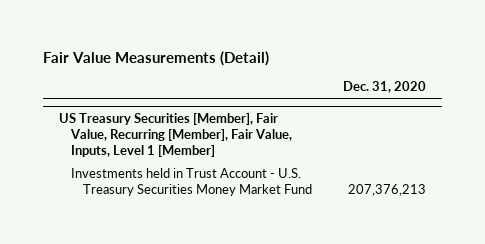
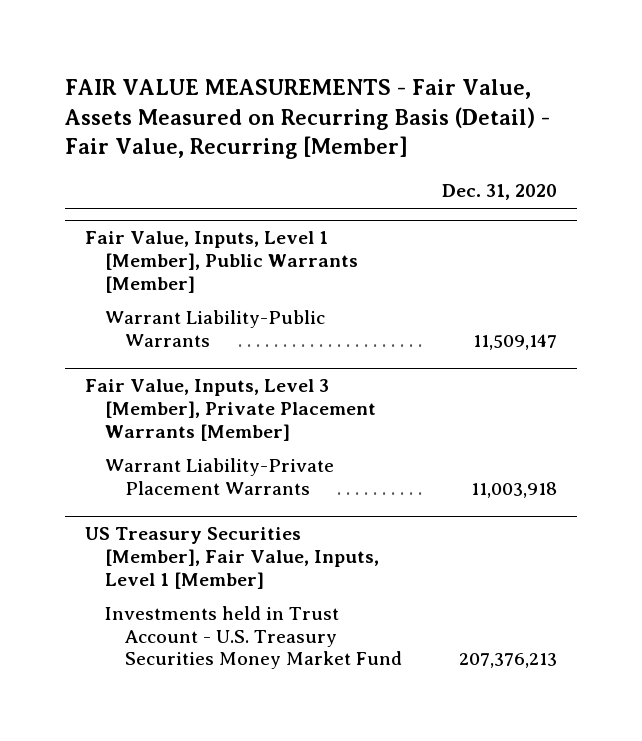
[43,50,270,66] Fair Value Measurements (Detail) -> [65,78,551,160] FAIR VALUE MEASUREMENTS - Fair Value, Assets Measured on Recurring Basis (Detail) - Fair Value, Recurring [Member]
none -> [85,231,359,293] Fair Value, Inputs, Level 1 [Member], Public Warrants [Member]
none -> [105,309,326,347] Warrant Liability-Public Warrants
none -> [85,379,377,441] Fair Value, Inputs, Level 3 [Member], Private Placement Warrants [Member]
none -> [105,457,335,495] Warrant Liability-Private Placement Warrants
[58,113,293,157] US Treasury Securities [Member], Fair Value, Recurring [Member], Fair Value, Inputs, Level 1 [Member] -> [85,527,380,589] US Treasury Securities [Member], Fair Value, Inputs, Level 1 [Member]

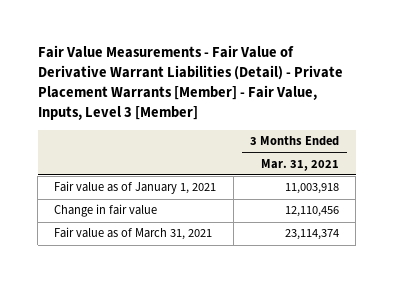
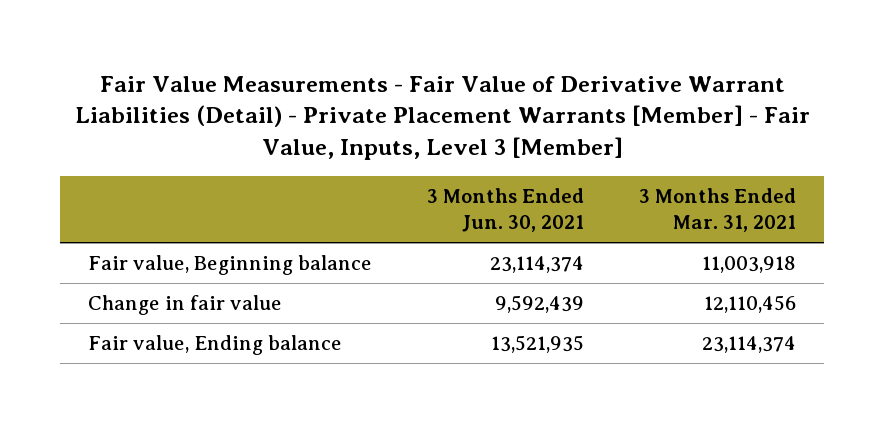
none -> [427,187,585,233] 3 Months Ended Jun. 30, 2021
[54,181,217,195] Fair value as of January 1, 2021 -> [87,255,372,276] Fair value, Beginning balance
[54,227,213,241] Fair value as of March 31, 2021 -> [87,335,342,356] Fair value, Ending balance

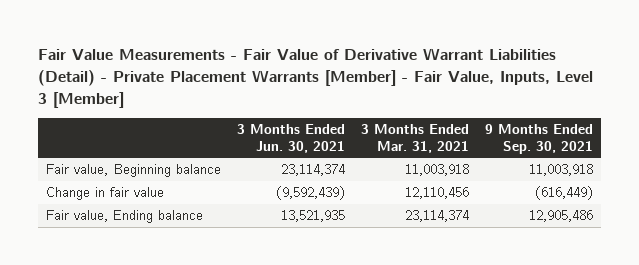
none -> [484,124,593,154] 9 Months Ended Sep. 30, 2021
[495,295,585,314] 9,592,439 -> [275,186,345,201] (9,592,439)

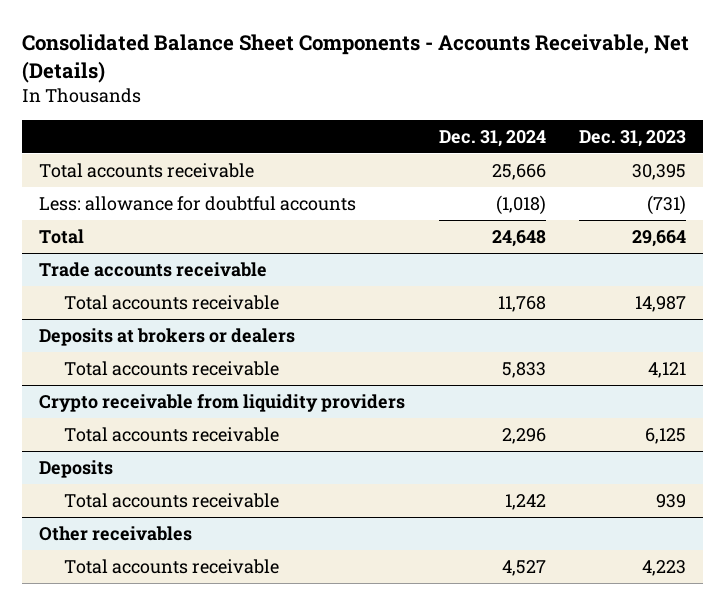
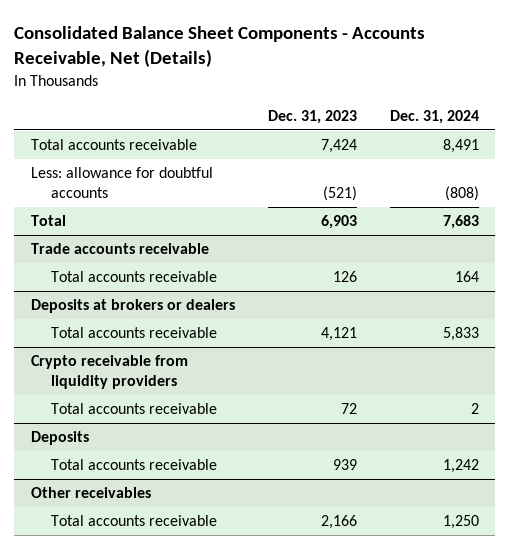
[491,163,546,180] 25,666 -> [442,139,479,154] 8,491
[632,163,687,180] 30,395 -> [320,139,357,154] 7,424
[495,194,546,215] (1,018) -> [444,186,479,202] (808)
[647,194,687,215] (731) -> [322,186,357,202] (521)
[491,229,546,247] 24,648 -> [442,215,479,230] 7,683
[632,229,687,247] 29,664 -> [320,215,357,230] 6,903
[497,295,546,312] 11,768 -> [454,271,479,283] 164
[635,295,687,312] 14,987 -> [332,271,357,283] 126
[501,427,546,444] 2,296 -> [470,403,479,415] 2
[645,427,687,444] 6,125 -> [340,403,357,415] 72
[501,559,546,576] 4,527 -> [442,515,479,530] 1,250
[642,559,687,576] 4,223 -> [320,515,357,530] 2,166

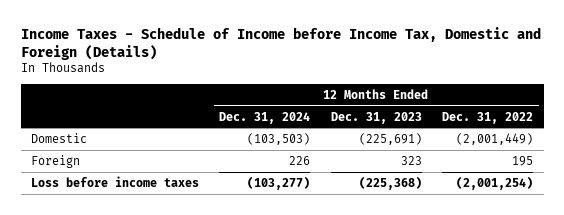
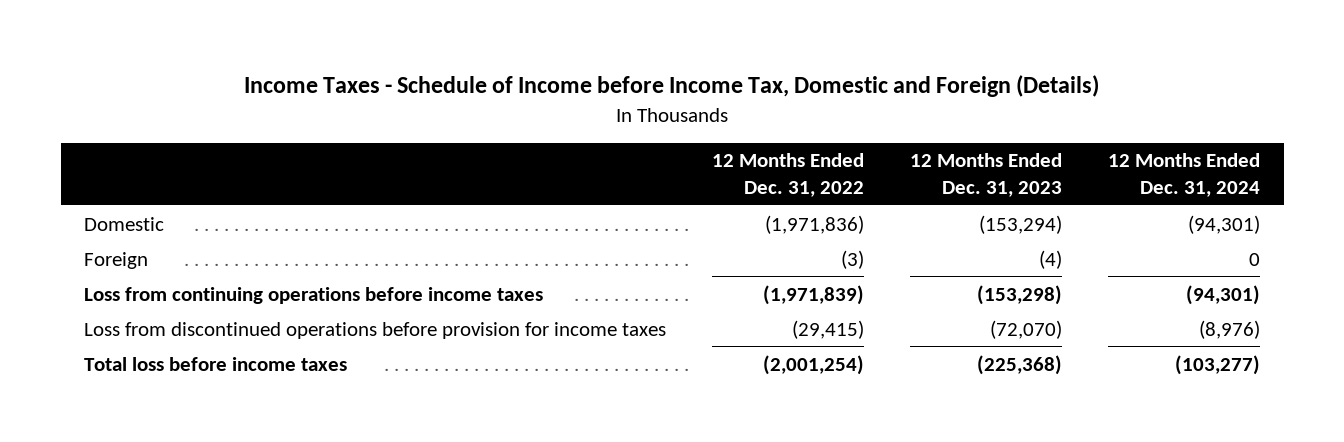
[247,132,311,145] (103,503) -> [1188,214,1261,234] (94,301)
[358,132,422,145] (225,691) -> [979,214,1063,234] (153,294)
[456,132,534,145] (2,001,449) -> [764,214,864,234] (1,971,836)
[289,155,311,165] 226 -> [1249,252,1261,266] 0
[400,155,422,165] 323 -> [1039,249,1063,269] (4)
[512,155,534,166] 195 -> [840,249,864,269] (3)
[30,175,199,187] Loss before income taxes -> [83,286,543,304] Loss from continuing operations before income taxes
[247,175,311,190] (103,277) -> [1186,284,1261,305] (94,301)
[358,175,422,190] (225,368) -> [977,284,1063,305] (153,298)
[456,175,534,190] (2,001,254) -> [762,284,864,305] (1,971,839)
none -> [83,321,666,339] Loss from discontinued operations before provision for income taxes
none -> [83,356,347,371] Total loss before income taxes

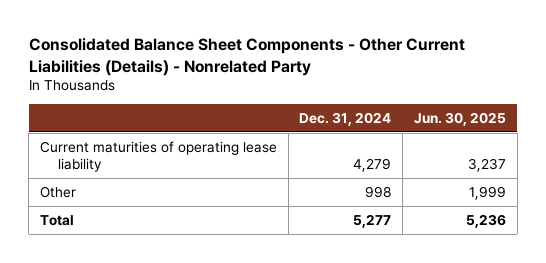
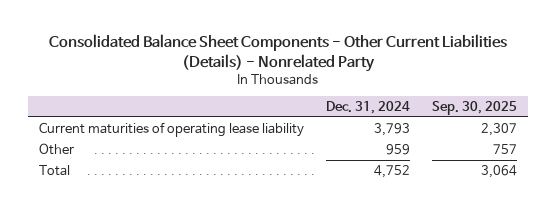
[413,111,506,126] Jun. 30, 2025 -> none
none -> [431,100,517,115] Sep. 30, 2025
[353,158,392,173] 4,279 -> [373,122,410,136] 3,793
[365,185,392,198] 998 -> [385,143,410,155] 959
[353,213,392,228] 5,277 -> [373,164,410,178] 4,752

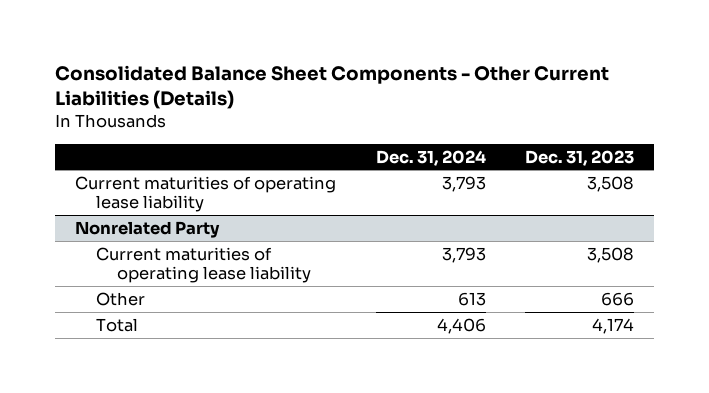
[48,34,507,72] Consolidated Balance Sheet Components - Other Current Liabilities (Details) - Nonrelated Party -> [54,65,609,110] Consolidated Balance Sheet Components - Other Current Liabilities (Details)
[431,100,517,115] Sep. 30, 2025 -> none
none -> [525,149,635,166] Dec. 31, 2023
none -> [74,220,220,238] Nonrelated Party
none -> [96,246,312,284] Current maturities of operating lease liability
[385,143,410,155] 959 -> [457,291,486,306] 613
[373,164,410,178] 4,752 -> [436,317,486,334] 4,406

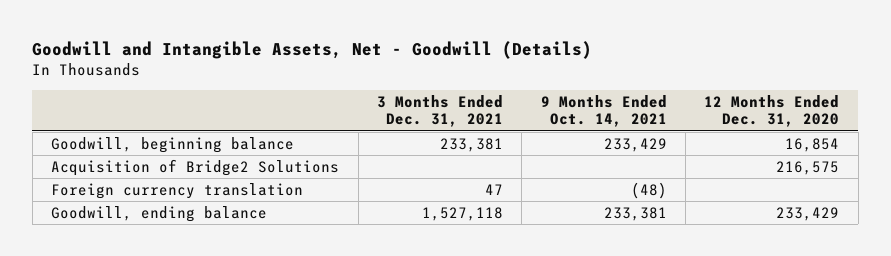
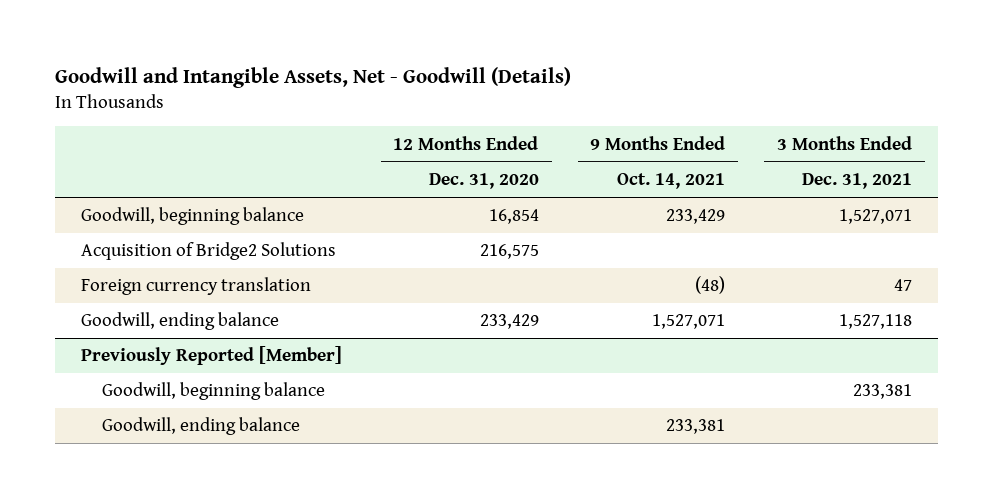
[439,137,503,152] 233,381 -> [839,209,913,225] 1,527,071
[603,206,667,221] 233,381 -> [652,314,726,330] 1,527,071
none -> [80,346,342,366] Previously Reported [Member]
none -> [101,382,325,401] Goodwill, beginning balance
none -> [101,417,300,436] Goodwill, ending balance

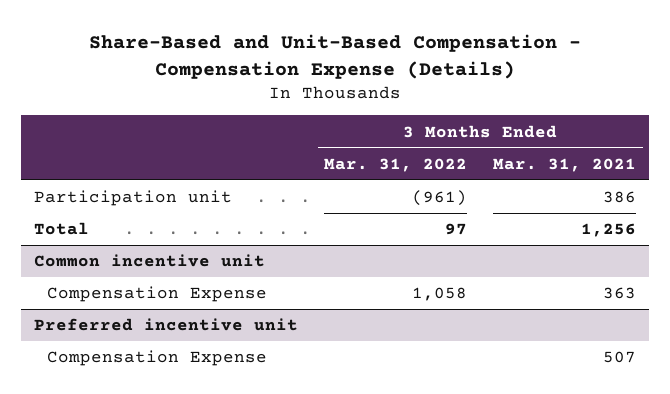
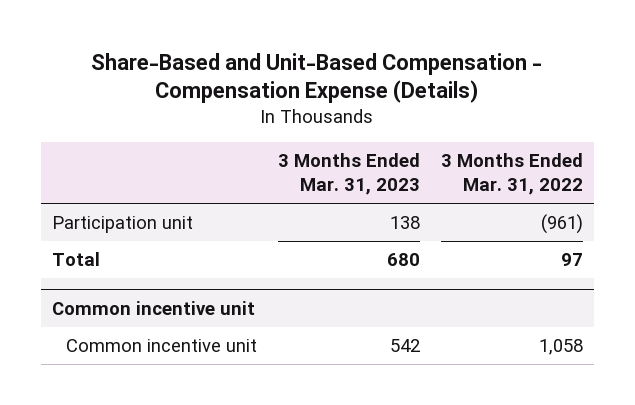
[493,157,637,172] Mar. 31, 2021 -> none
none -> [277,153,420,195] 3 Months Ended Mar. 31, 2023
[34,318,299,332] Preferred incentive unit -> none
[47,350,268,367] Compensation Expense -> none
[47,286,268,303] Compensation Expense -> [65,339,257,353] Common incentive unit

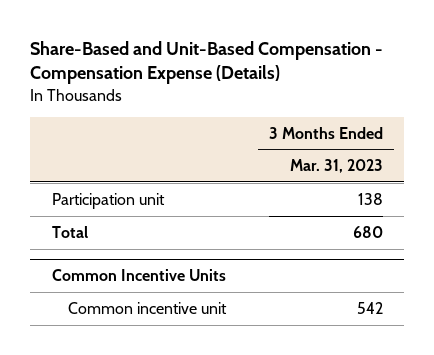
[441,153,584,195] 3 Months Ended Mar. 31, 2022 -> none
[51,301,255,316] Common incentive unit -> [51,269,226,282] Common Incentive Units

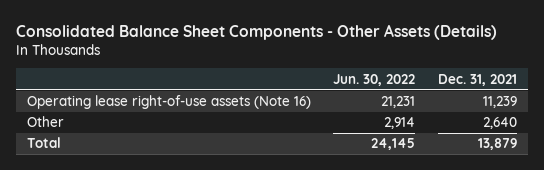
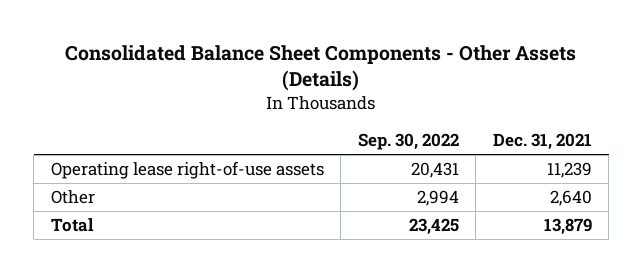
[333,73,416,86] Jun. 30, 2022 -> none
none -> [357,133,459,151] Sep. 30, 2022
[26,95,311,110] Operating lease right-of-use assets (Note 16) -> [50,161,324,180] Operating lease right-of-use assets

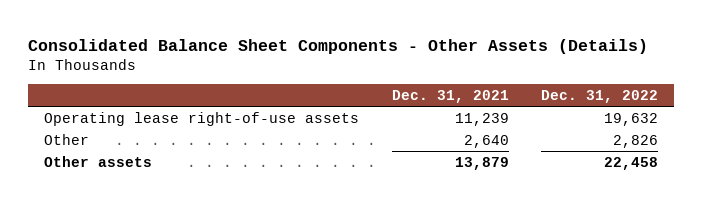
[357,133,459,151] Sep. 30, 2022 -> none
none -> [540,89,658,103] Dec. 31, 2022
[50,218,94,233] Total -> [44,155,153,167] Other assets

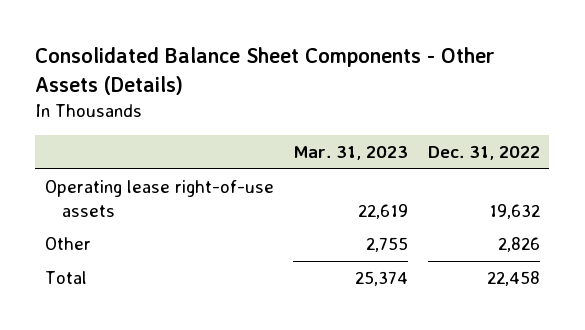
[391,89,509,103] Dec. 31, 2021 -> none
none -> [293,146,409,161] Mar. 31, 2023
[44,155,153,167] Other assets -> [44,271,87,285] Total

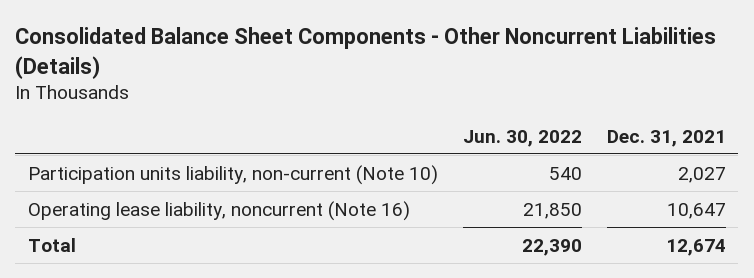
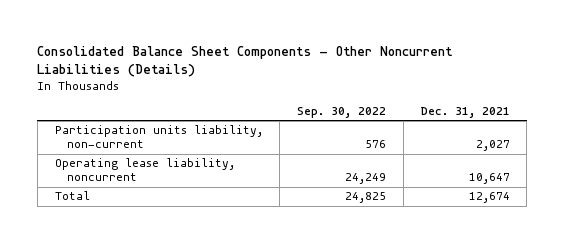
[462,129,582,147] Jun. 30, 2022 -> none
none -> [297,107,387,119] Sep. 30, 2022
[27,164,438,185] Participation units liability, non-current (Note 10) -> [54,125,263,149] Participation units liability, non-current
[27,200,410,221] Operating lease liability, noncurrent (Note 16) -> [54,158,235,182] Operating lease liability, noncurrent

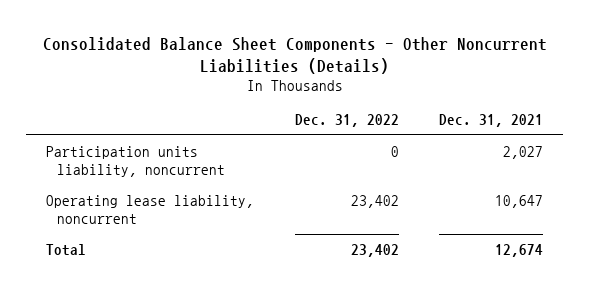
[297,107,387,119] Sep. 30, 2022 -> none
none -> [294,114,399,128] Dec. 31, 2022
[54,125,263,149] Participation units liability, non-current -> [46,145,226,178] Participation units liability, noncurrent

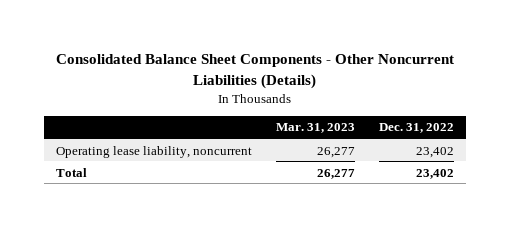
[438,114,543,128] Dec. 31, 2021 -> none
none -> [276,123,356,134] Mar. 31, 2023
[46,145,226,178] Participation units liability, noncurrent -> none

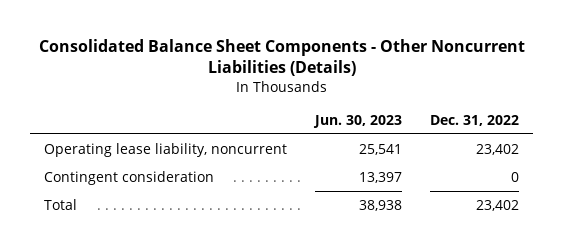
[276,123,356,134] Mar. 31, 2023 -> none
none -> [313,114,403,128] Jun. 30, 2023
none -> [44,170,215,185] Contingent consideration

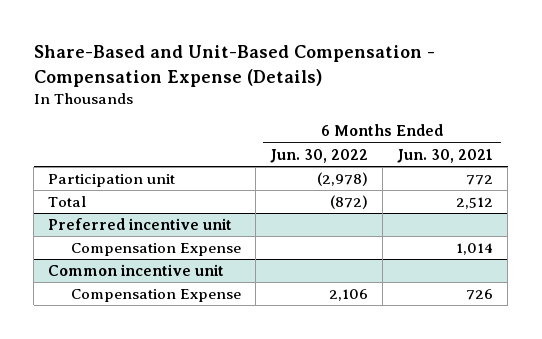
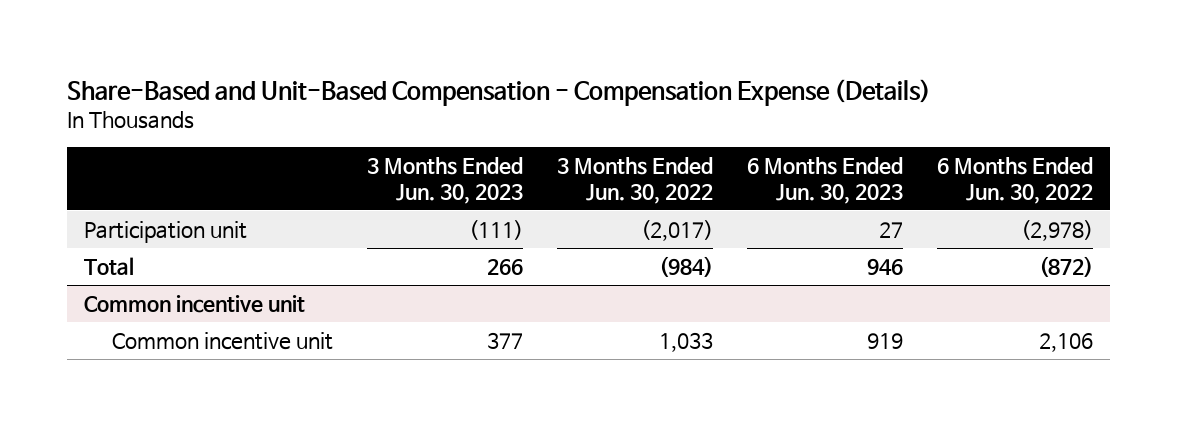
[397,148,494,163] Jun. 30, 2021 -> none
none -> [366,156,523,204] 3 Months Ended Jun. 30, 2023
none -> [556,156,713,204] 3 Months Ended Jun. 30, 2022
none -> [747,156,904,204] 6 Months Ended Jun. 30, 2023
[48,218,233,231] Preferred incentive unit -> none
[71,243,242,257] Compensation Expense -> none
[71,289,242,303] Compensation Expense -> [111,331,333,350] Common incentive unit

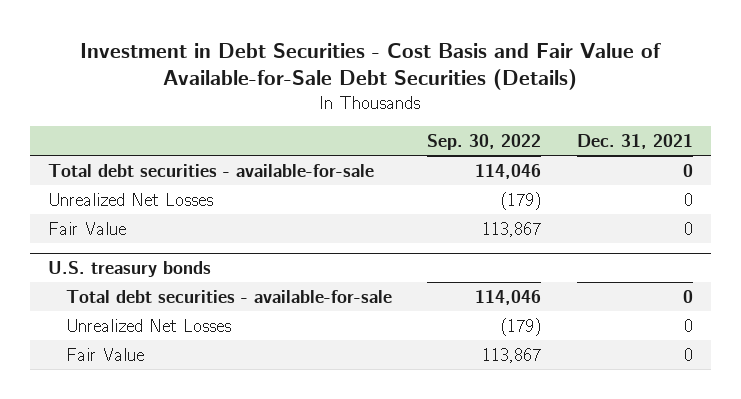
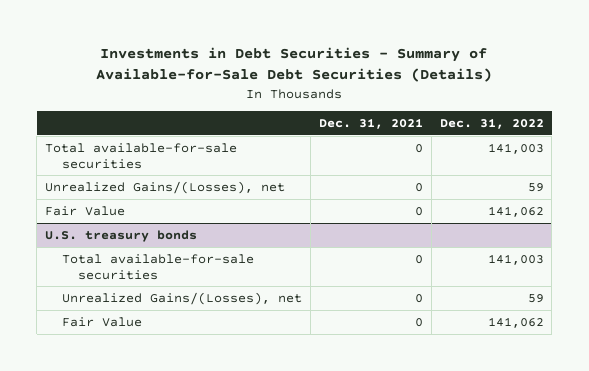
[80,42,662,90] Investment in Debt Securities - Cost Basis and Fair Value of Available-for-Sale Debt Securities (Details) -> [96,47,493,83] Investments in Debt Securities - Summary of Available-for-Sale Debt Securities (Details)
[427,133,542,150] Sep. 30, 2022 -> none
none -> [439,117,544,129] Dec. 31, 2022
[47,163,374,177] Total debt securities - available-for-sale -> [45,142,238,169] Total available-for-sale securities
[47,192,213,206] Unrealized Net Losses -> [45,180,286,194] Unrealized Gains/(Losses), net
[66,289,393,303] Total debt securities - available-for-sale -> [61,253,254,280] Total available-for-sale securities
[66,318,232,332] Unrealized Net Losses -> [61,291,302,305] Unrealized Gains/(Losses), net

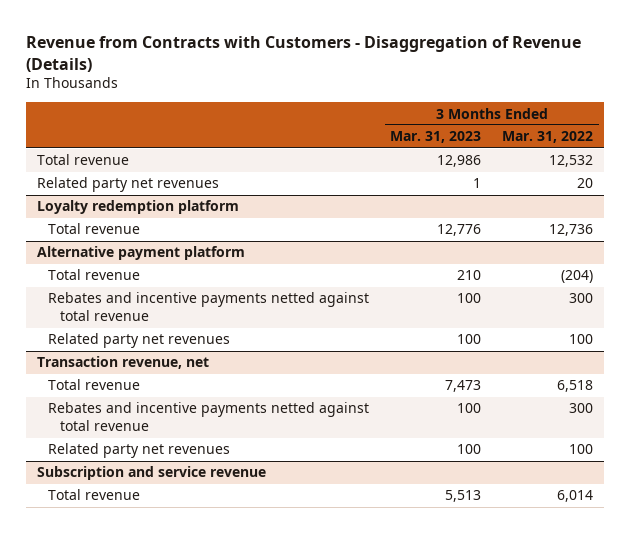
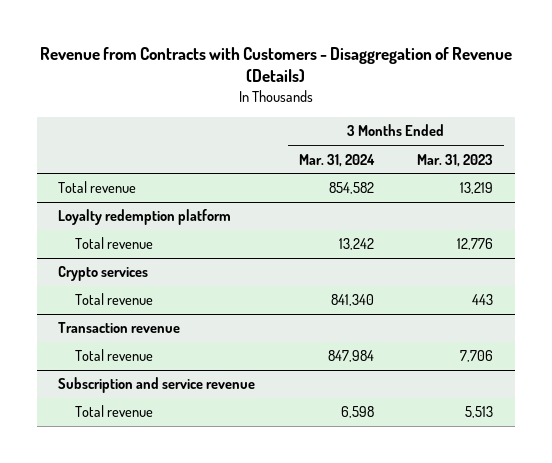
[502,131,594,144] Mar. 31, 2022 -> none
none -> [298,153,375,167] Mar. 31, 2024
[36,177,219,193] Related party net revenues -> none
[437,155,482,168] 12,986 -> [460,182,494,195] 13,219
[48,292,370,322] Rebates and incentive payments netted against total revenue -> none
[48,333,231,349] Related party net revenues -> none
[48,402,370,432] Rebates and incentive payments netted against total revenue -> none
[48,443,231,459] Related party net revenues -> none
[36,246,245,261] Alternative payment platform -> [58,266,149,282] Crypto services
[457,270,482,281] 210 -> [472,294,494,306] 443
[36,356,209,370] Transaction revenue, net -> [58,322,181,334] Transaction revenue
[445,380,482,393] 7,473 -> [460,350,494,363] 7,706

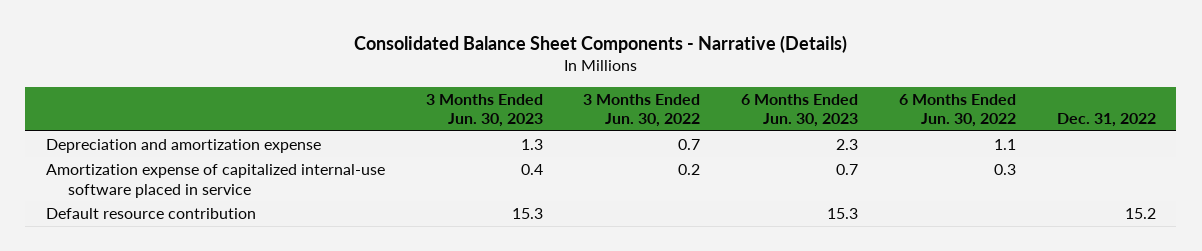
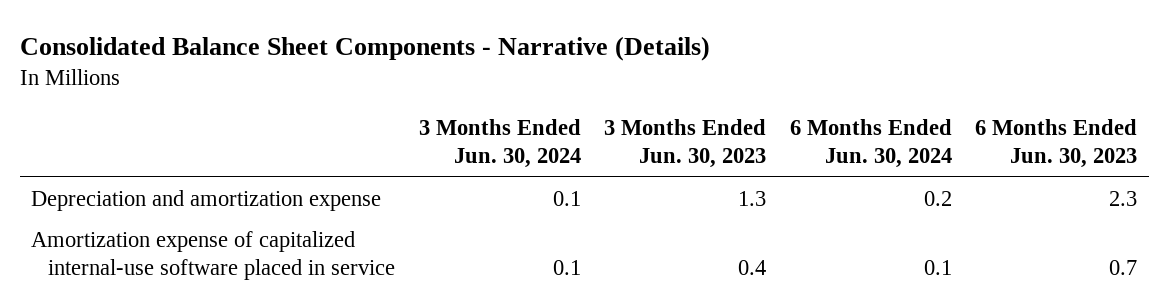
[583,93,701,128] 3 Months Ended Jun. 30, 2022 -> none
[899,93,1017,128] 6 Months Ended Jun. 30, 2022 -> none
[1056,113,1156,128] Dec. 31, 2022 -> none
none -> [418,119,581,169] 3 Months Ended Jun. 30, 2024
none -> [789,119,952,169] 6 Months Ended Jun. 30, 2024
[45,207,256,219] Default resource contribution -> none

